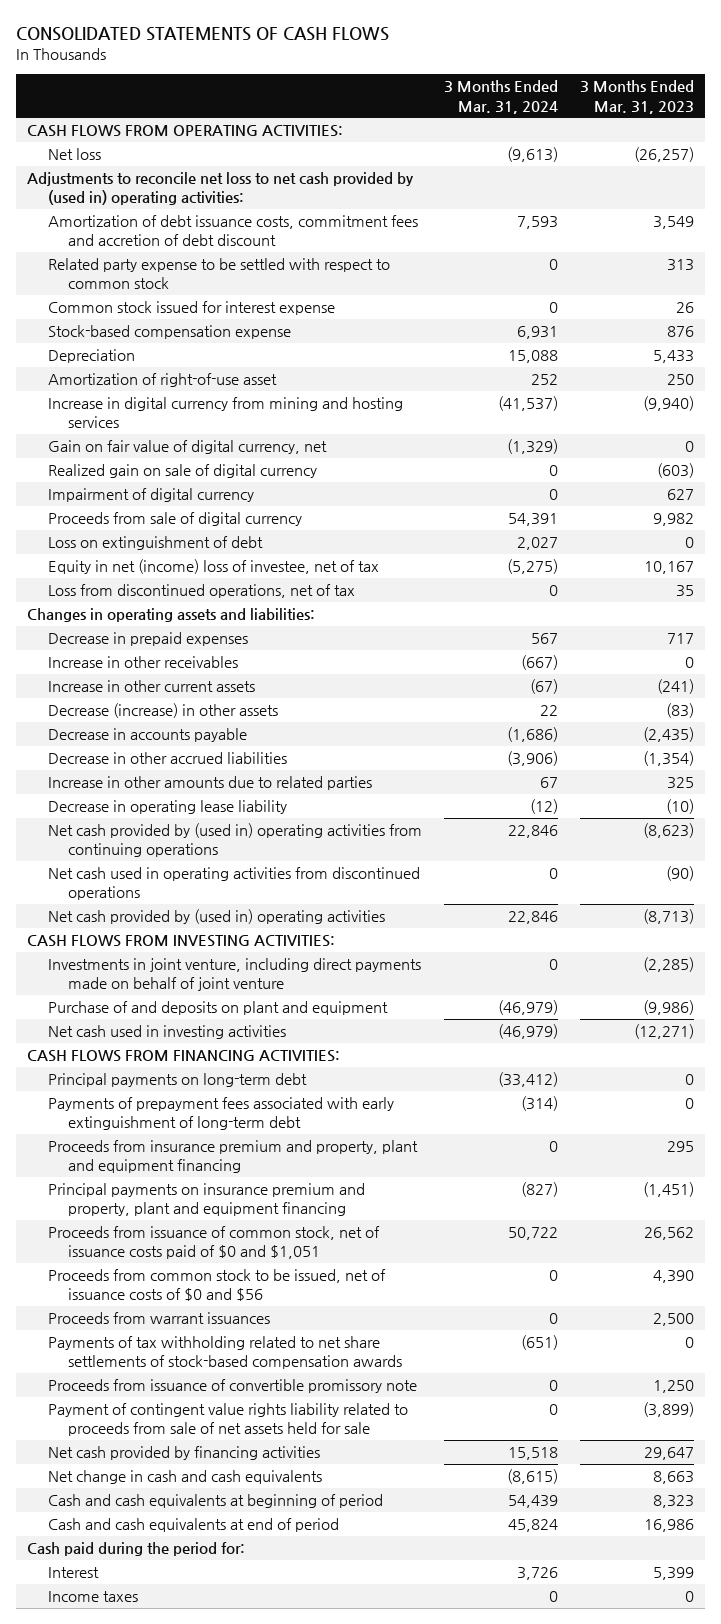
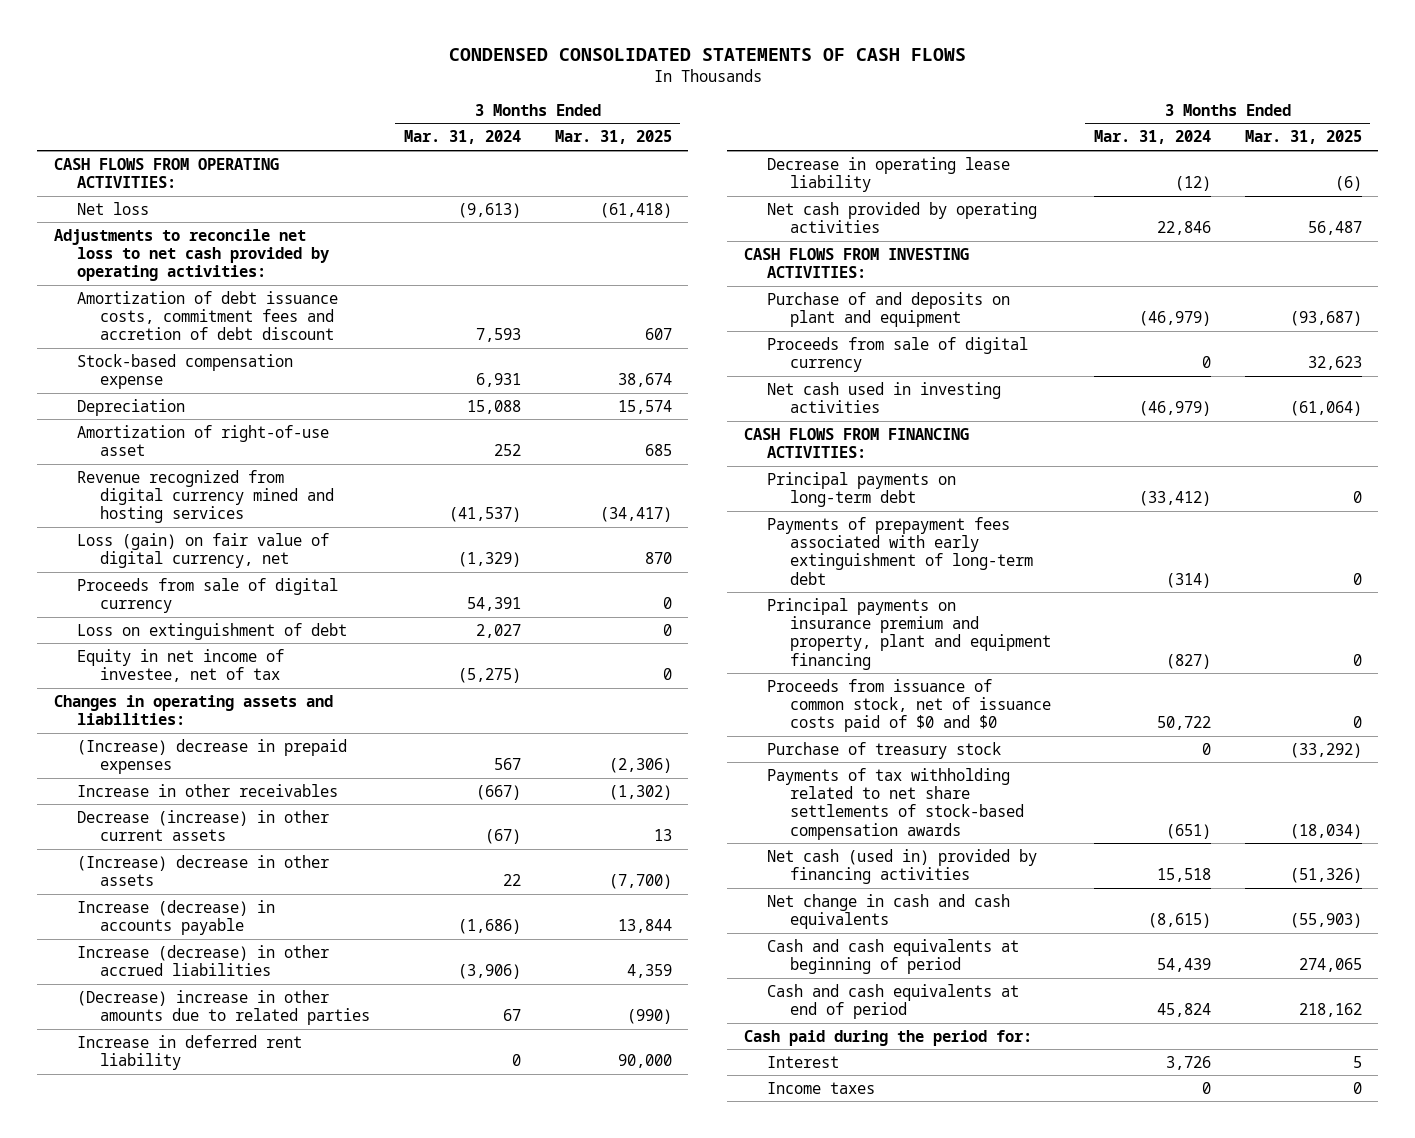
[15,27,389,42] CONSOLIDATED STATEMENTS OF CASH FLOWS -> [448,47,966,61] CONDENSED CONSOLIDATED STATEMENTS OF CASH FLOWS
[579,80,694,114] 3 Months Ended Mar. 31, 2023 -> none
none -> [554,130,672,145] Mar. 31, 2025
[26,172,414,206] Adjustments to reconcile net loss to net cash provided by (used in) operating activities: -> [53,228,329,282] Adjustments to reconcile net loss to net cash provided by operating activities:
[47,258,390,290] Related party expense to be settled with respect to common stock -> none
[47,301,335,316] Common stock issued for interest expense -> none
[47,464,317,479] Realized gain on sale of digital currency -> none
[47,488,254,503] Impairment of digital currency -> none
[47,397,403,429] Increase in digital currency from mining and hosting services -> [76,469,335,524] Revenue recognized from digital currency mined and hosting services
[47,440,327,455] Gain on fair value of digital currency, net -> [76,532,329,569] Loss (gain) on fair value of digital currency, net
[47,584,355,599] Loss from discontinued operations, net of tax -> none
[47,559,379,575] Equity in net (income) loss of investee, net of tax -> [76,648,284,683] Equity in net income of investee, net of tax
[47,632,248,647] Decrease in prepaid expenses -> [76,738,347,775] (Increase) decrease in prepaid expenses
[47,680,255,693] Increase in other current assets -> [76,809,329,842] Decrease (increase) in other current assets
[47,703,278,719] Decrease (increase) in other assets -> [76,854,329,887] (Increase) decrease in other assets
[47,728,247,743] Decrease in accounts payable -> [76,899,275,936] Increase (decrease) in accounts payable
[47,752,287,765] Decrease in other accrued liabilities -> [76,944,329,977] Increase (decrease) in other accrued liabilities
[47,776,372,791] Increase in other amounts due to related parties -> [76,989,371,1026] (Decrease) increase in other amounts due to related parties
none -> [76,1034,302,1071] Increase in deferred rent liability
[47,823,422,858] Net cash provided by (used in) operating activities from continuing operations -> none
[47,867,420,901] Net cash used in operating activities from discontinued operations -> none
[47,909,385,925] Net cash provided by (used in) operating activities -> [766,201,1037,234] Net cash provided by operating activities
[47,958,421,992] Investments in joint venture, including direct payments made on behalf of joint venture -> none
none -> [766,336,1028,373] Proceeds from sale of digital currency
[47,1140,418,1174] Proceeds from insurance premium and property, plant and equipment financing -> none
[47,1269,386,1302] Proceeds from common stock to be issued, net of issuance costs of $0 and $56 -> none
[47,1312,270,1325] Proceeds from warrant issuances -> none
[47,1226,380,1260] Proceeds from issuance of common stock, net of issuance costs paid of $0 and $1,051 -> [766,678,1052,733] Proceeds from issuance of common stock, net of issuance costs paid of $0 and $0
none -> [766,741,1001,759] Purchase of treasury stock
[47,1379,417,1394] Proceeds from issuance of convertible promissory note -> none
[47,1403,408,1437] Payment of contingent value rights liability related to proceeds from sale of net assets held for sale -> none
[47,1446,320,1461] Net cash provided by financing activities -> [766,848,1037,885] Net cash (used in) provided by financing activities

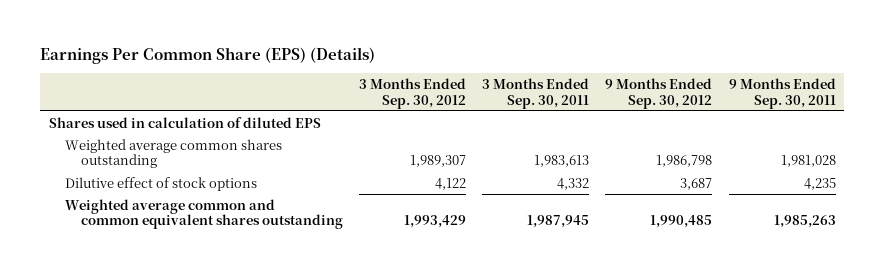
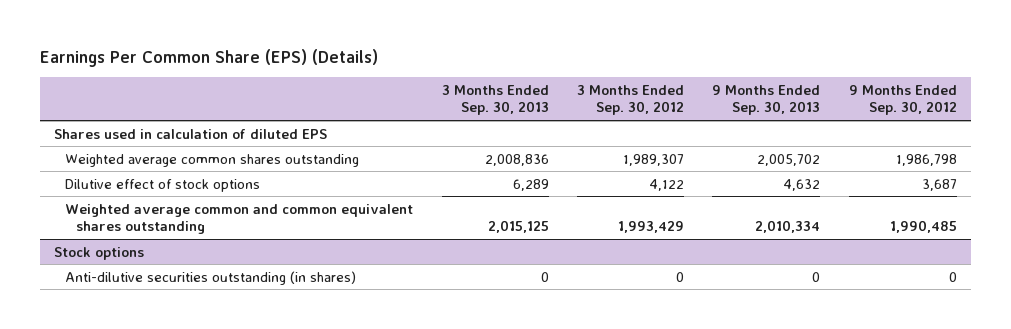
[482,78,590,109] 3 Months Ended Sep. 30, 2011 -> none
[728,78,836,109] 9 Months Ended Sep. 30, 2011 -> none
none -> [441,85,549,116] 3 Months Ended Sep. 30, 2013
none -> [712,85,821,116] 9 Months Ended Sep. 30, 2013
none -> [54,246,145,260] Stock options
none -> [65,270,357,285] Anti-dilutive securities outstanding (in shares)

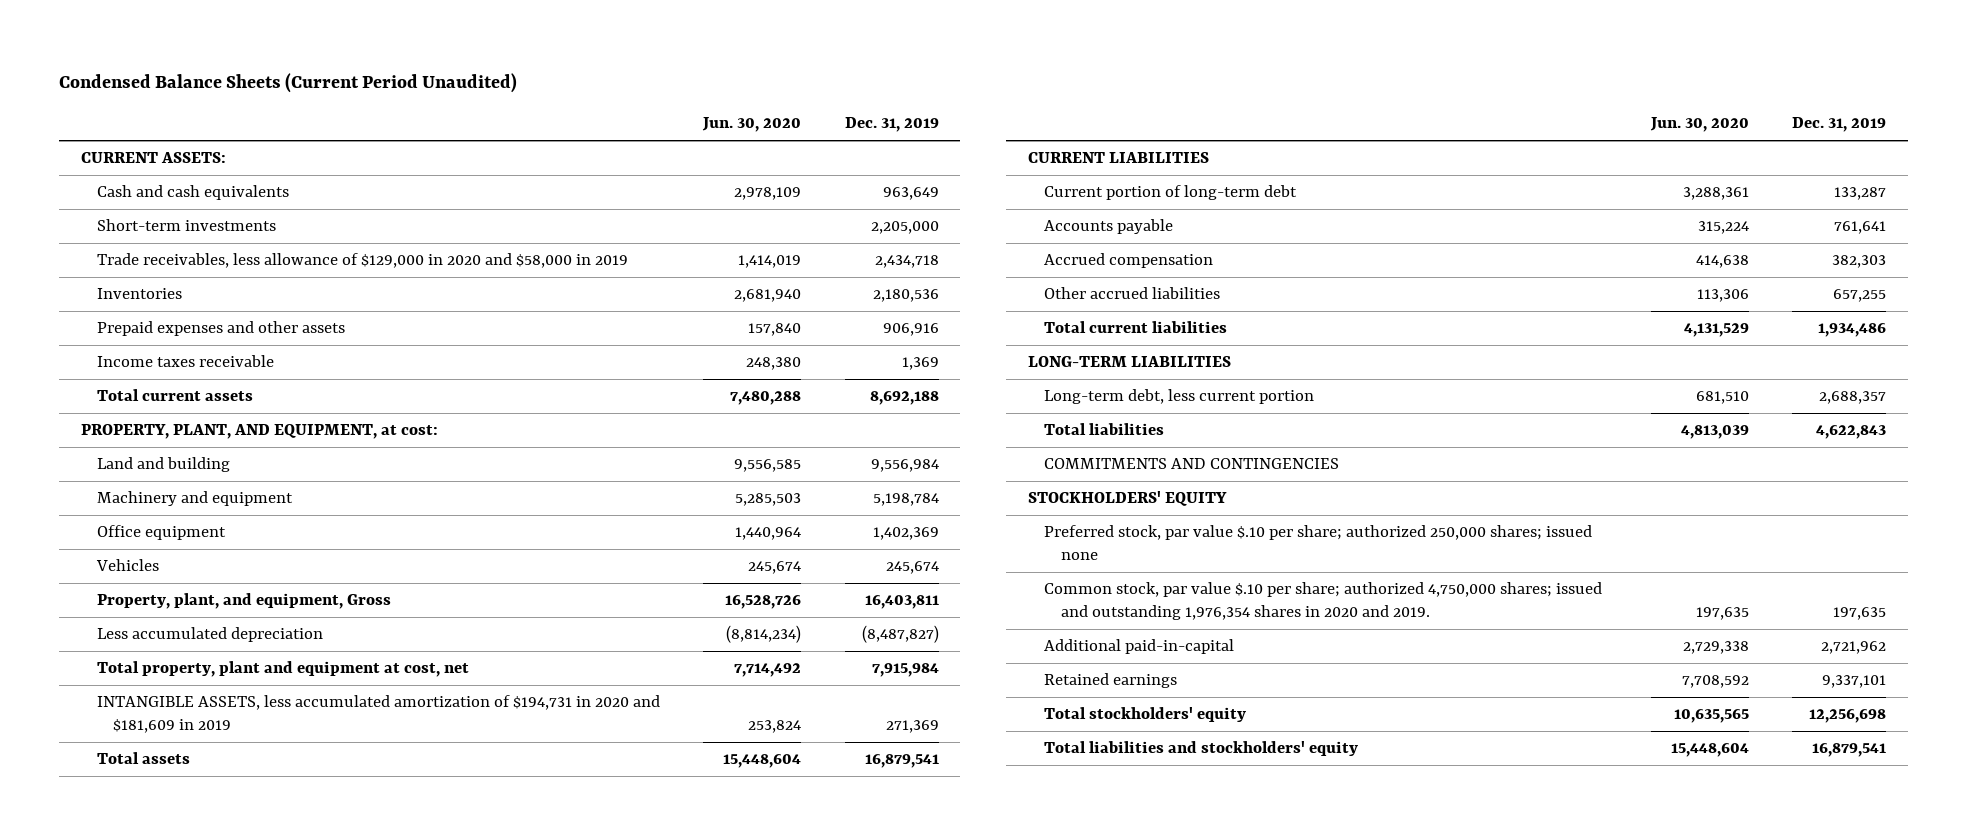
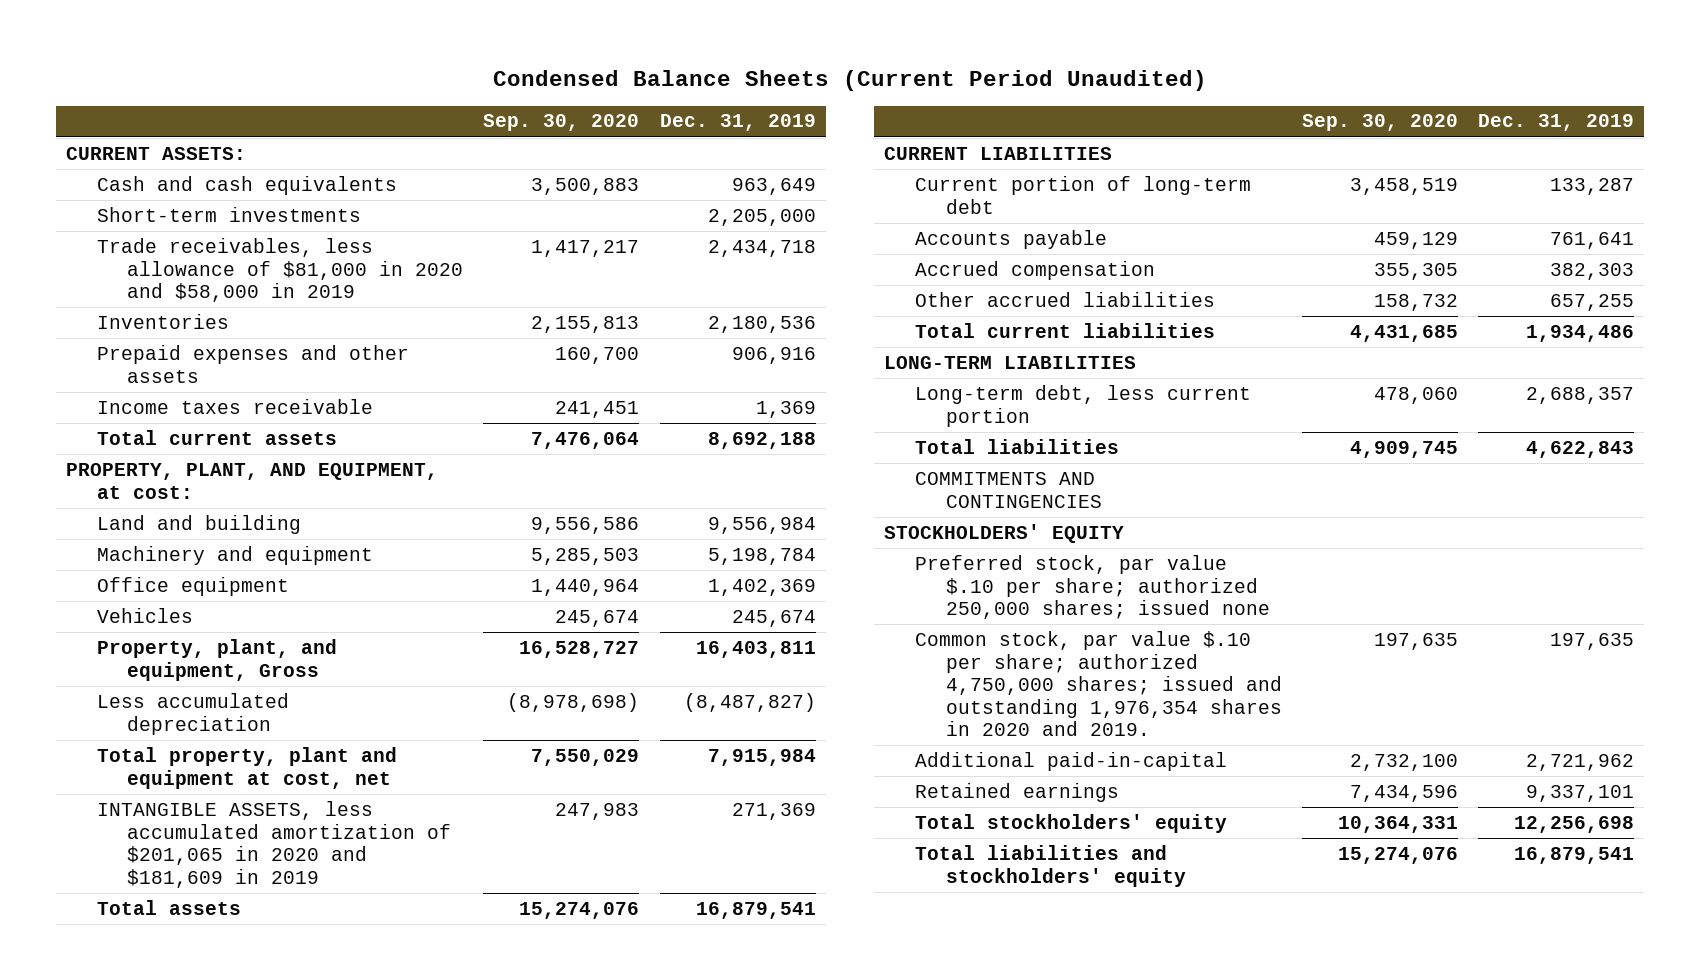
[702,117,802,133] Jun. 30, 2020 -> none
none -> [483,114,640,132] Sep. 30, 2020
[96,253,628,269] Trade receivables, less allowance of $129,000 in 2020 and $58,000 in 2019 -> [96,237,464,303] Trade receivables, less allowance of $81,000 in 2020 and $58,000 in 2019
[96,695,660,734] INTANGIBLE ASSETS, less accumulated amortization of $194,731 in 2020 and $181,609 in 2019 -> [96,800,452,888] INTANGIBLE ASSETS, less accumulated amortization of $201,065 in 2020 and $181,609 in 2019

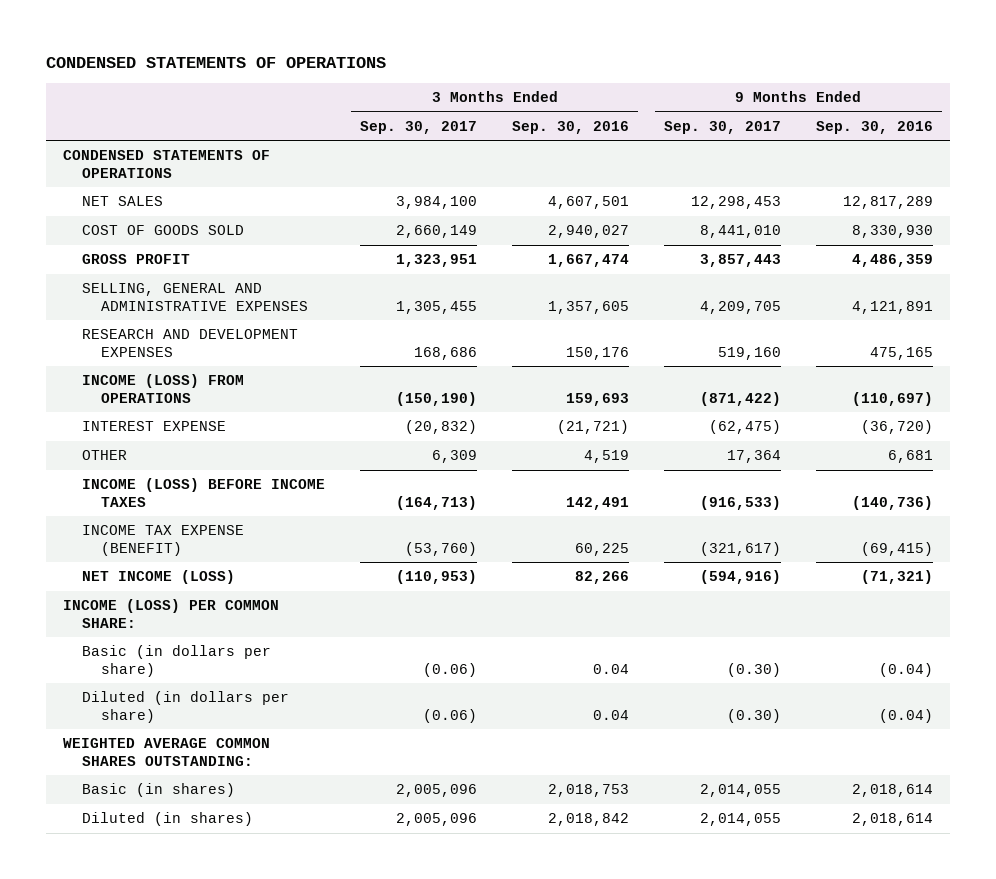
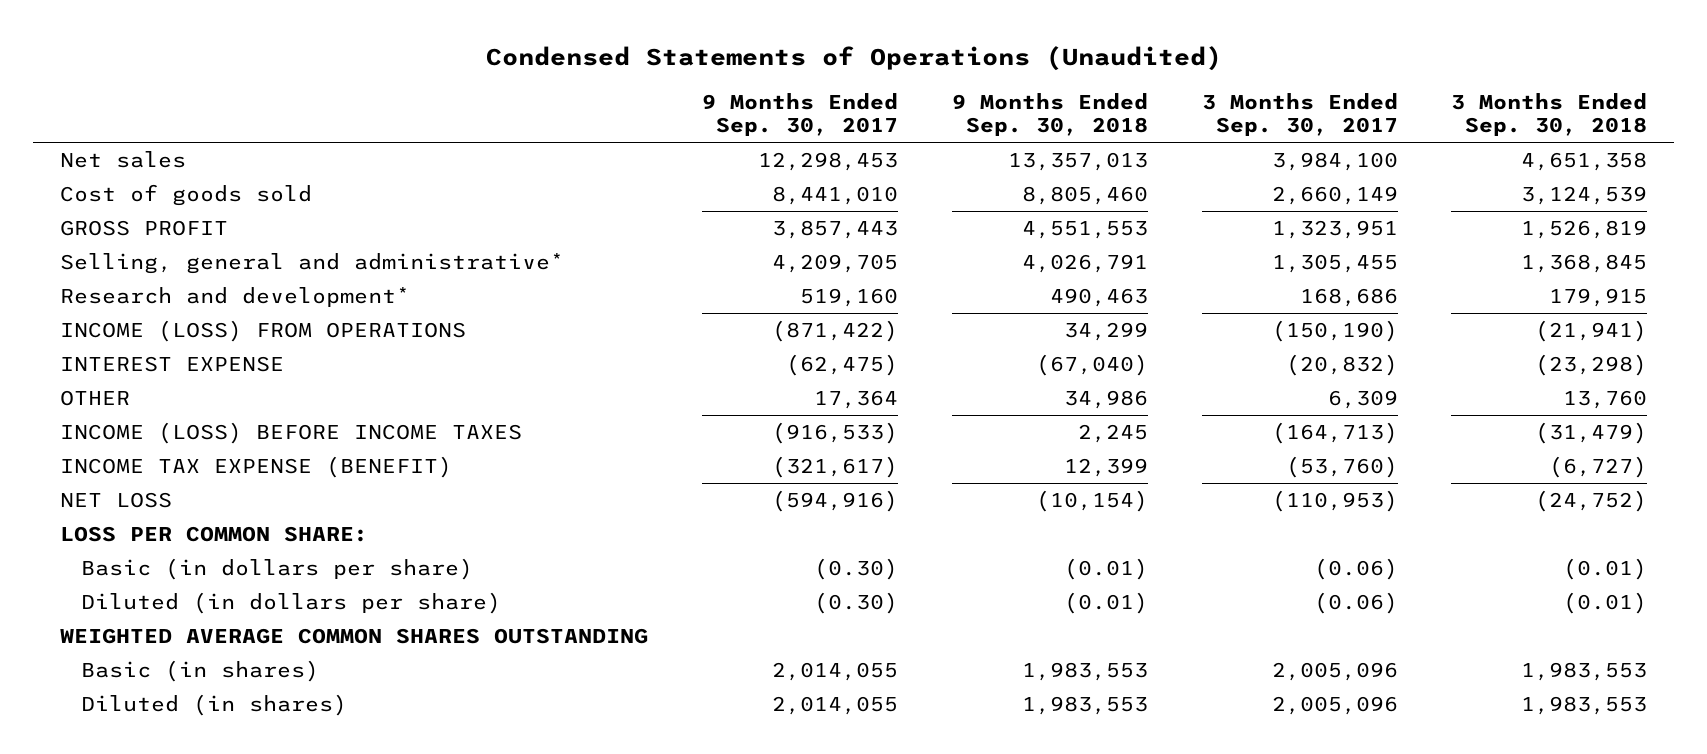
[45,57,386,69] CONDENSED STATEMENTS OF OPERATIONS -> [485,45,1222,71] Condensed Statements of Operations (Unaudited)
[512,120,630,134] Sep. 30, 2016 -> none
[815,120,933,134] Sep. 30, 2016 -> none
none -> [951,92,1148,137] 9 Months Ended Sep. 30, 2018
none -> [1451,92,1648,137] 3 Months Ended Sep. 30, 2018
[62,150,270,178] CONDENSED STATEMENTS OF OPERATIONS -> none
[82,196,164,207] NET SALES -> [60,151,187,169] Net sales
[82,225,245,236] COST OF GOODS SOLD -> [60,184,313,207] Cost of goods sold
[82,283,309,311] SELLING, GENERAL AND ADMINISTRATIVE EXPENSES -> [60,253,565,275] Selling, general and administrative*
[82,329,299,357] RESEARCH AND DEVELOPMENT EXPENSES -> [60,287,411,308] Research and development*
[82,570,236,585] NET INCOME (LOSS) -> [60,492,173,509] NET LOSS
[62,599,279,628] INCOME (LOSS) PER COMMON SHARE: -> [60,526,369,543] LOSS PER COMMON SHARE:
[62,738,270,766] WEIGHTED AVERAGE COMMON SHARES OUTSTANDING: -> [60,628,649,645] WEIGHTED AVERAGE COMMON SHARES OUTSTANDING

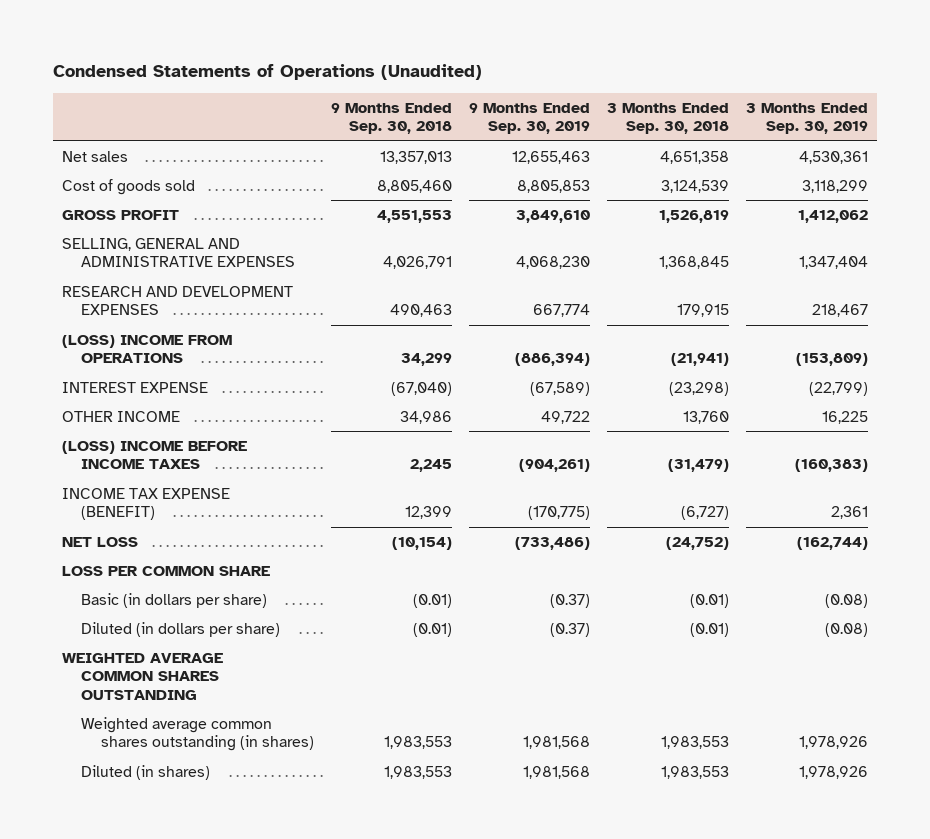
[701,92,898,137] 9 Months Ended Sep. 30, 2017 -> none
[1201,92,1398,137] 3 Months Ended Sep. 30, 2017 -> none
none -> [469,102,591,135] 9 Months Ended Sep. 30, 2019
none -> [746,102,869,135] 3 Months Ended Sep. 30, 2019
[60,253,565,275] Selling, general and administrative* -> [61,237,296,268] SELLING, GENERAL AND ADMINISTRATIVE EXPENSES
[60,287,411,308] Research and development* -> [61,285,293,316] RESEARCH AND DEVELOPMENT EXPENSES
[60,320,467,343] INCOME (LOSS) FROM OPERATIONS -> [61,334,232,364] (LOSS) INCOME FROM OPERATIONS
[60,390,131,407] OTHER -> [61,410,180,422] OTHER INCOME
[60,422,523,445] INCOME (LOSS) BEFORE INCOME TAXES -> [61,440,247,470] (LOSS) INCOME BEFORE INCOME TAXES
[60,526,369,543] LOSS PER COMMON SHARE: -> [61,565,270,576] LOSS PER COMMON SHARE
[80,660,319,683] Basic (in shares) -> [81,716,315,752] Weighted average common shares outstanding (in shares)

